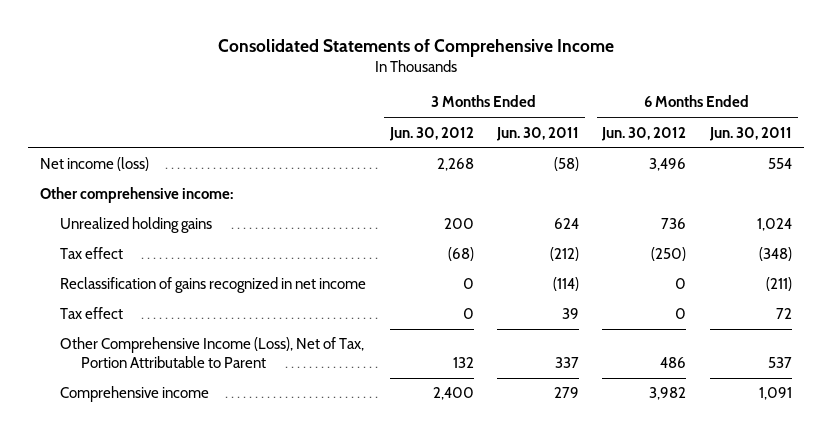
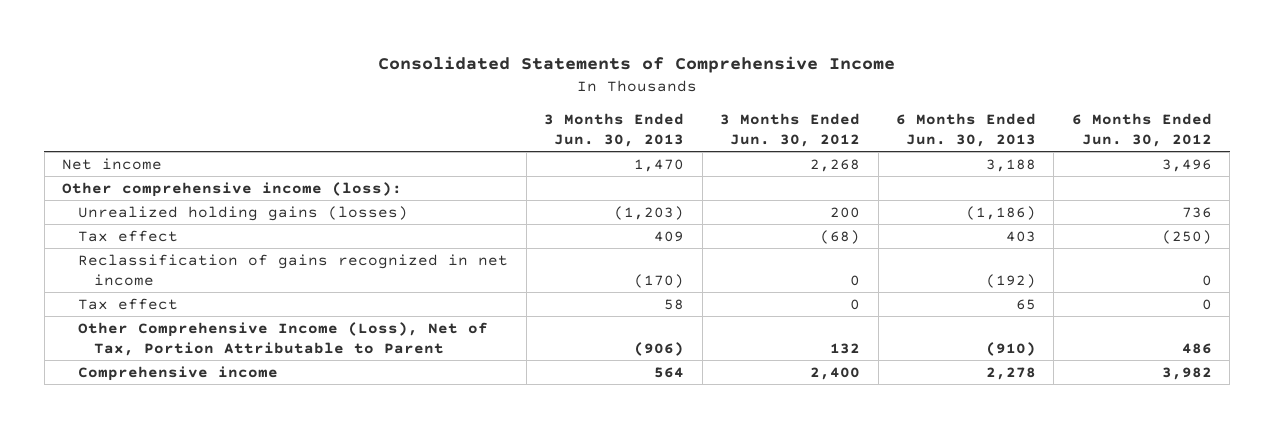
[496,126,580,141] Jun. 30, 2011 -> none
[708,126,792,141] Jun. 30, 2011 -> none
none -> [544,112,685,147] 3 Months Ended Jun. 30, 2013
none -> [895,112,1036,147] 6 Months Ended Jun. 30, 2013
[39,157,149,172] Net income (loss) -> [62,157,163,170] Net income
[39,187,233,204] Other comprehensive income: -> [62,181,403,197] Other comprehensive income (loss):
[60,217,213,234] Unrealized holding gains -> [78,205,409,221] Unrealized holding gains (losses)

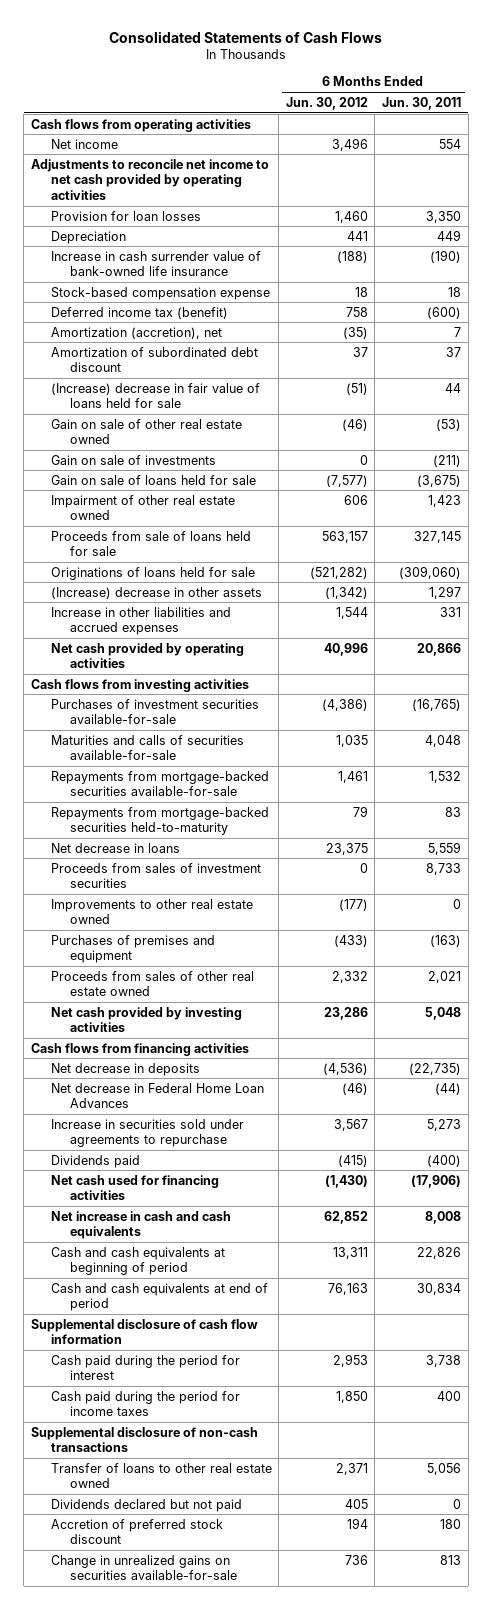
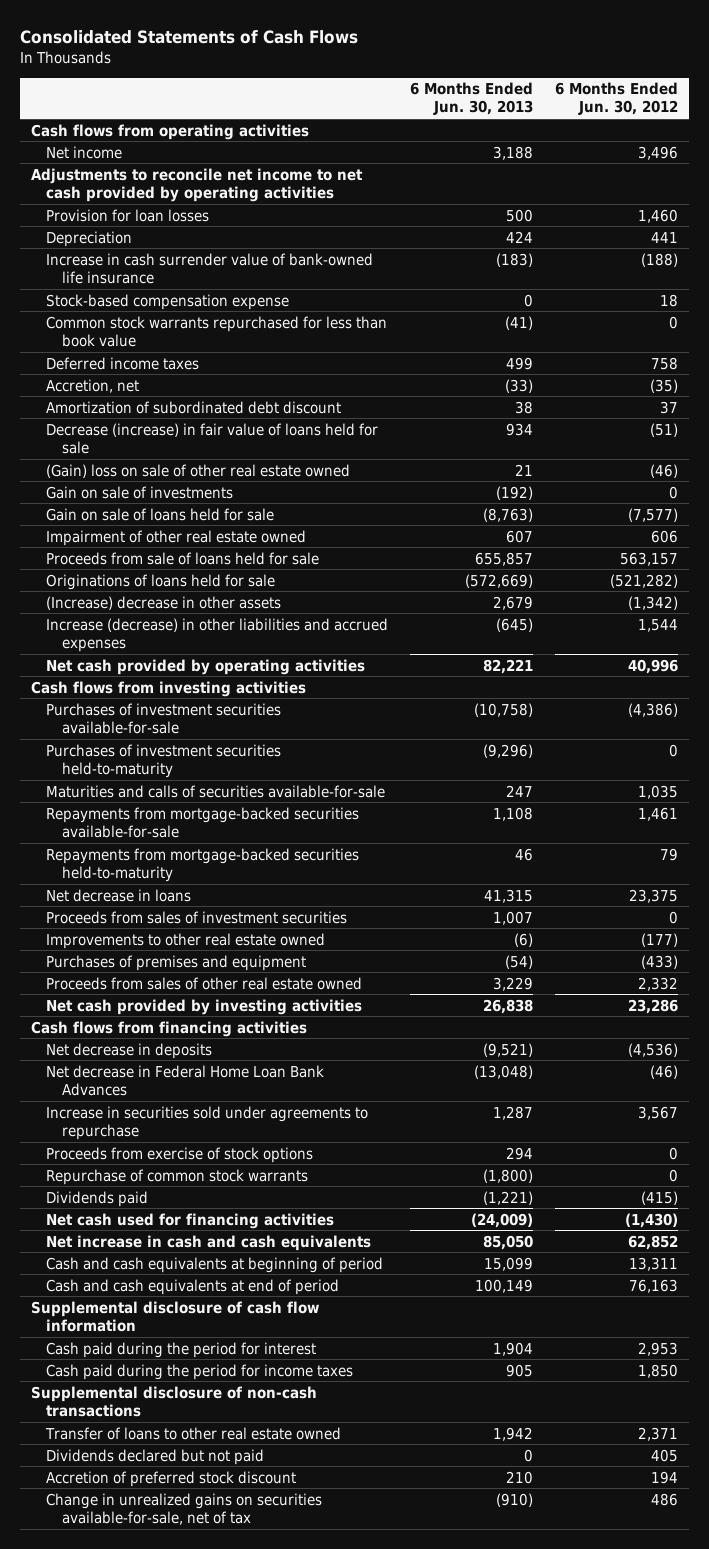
[382,96,462,110] Jun. 30, 2011 -> none
none -> [410,82,534,116] 6 Months Ended Jun. 30, 2013
none -> [46,315,388,347] Common stock warrants repurchased for less than book value
[50,306,228,319] Deferred income tax (benefit) -> [46,356,200,370] Deferred income taxes
[50,326,222,339] Amortization (accretion), net -> [46,378,140,393] Accretion, net
[50,382,260,409] (Increase) decrease in fair value of loans held for sale -> [46,422,379,454] Decrease (increase) in fair value of loans held for sale
[50,418,242,445] Gain on sale of other real estate owned -> [46,463,351,478] (Gain) loss on sale of other real estate owned
[50,606,231,636] Increase in other liabilities and accrued expenses -> [46,617,389,652] Increase (decrease) in other liabilities and accrued expenses
none -> [46,743,282,778] Purchases of investment securities held-to-maturity
[50,1082,264,1109] Net decrease in Federal Home Loan Advances -> [46,1064,325,1096] Net decrease in Federal Home Loan Bank Advances
none -> [46,1146,314,1163] Proceeds from exercise of stock options
none -> [46,1168,309,1185] Repurchase of common stock warrants
[50,1554,238,1581] Change in unrealized gains on securities available-for-sale -> [46,1492,323,1525] Change in unrealized gains on securities available-for-sale, net of tax
[344,1554,368,1565] 736 -> [651,1492,679,1506] 486

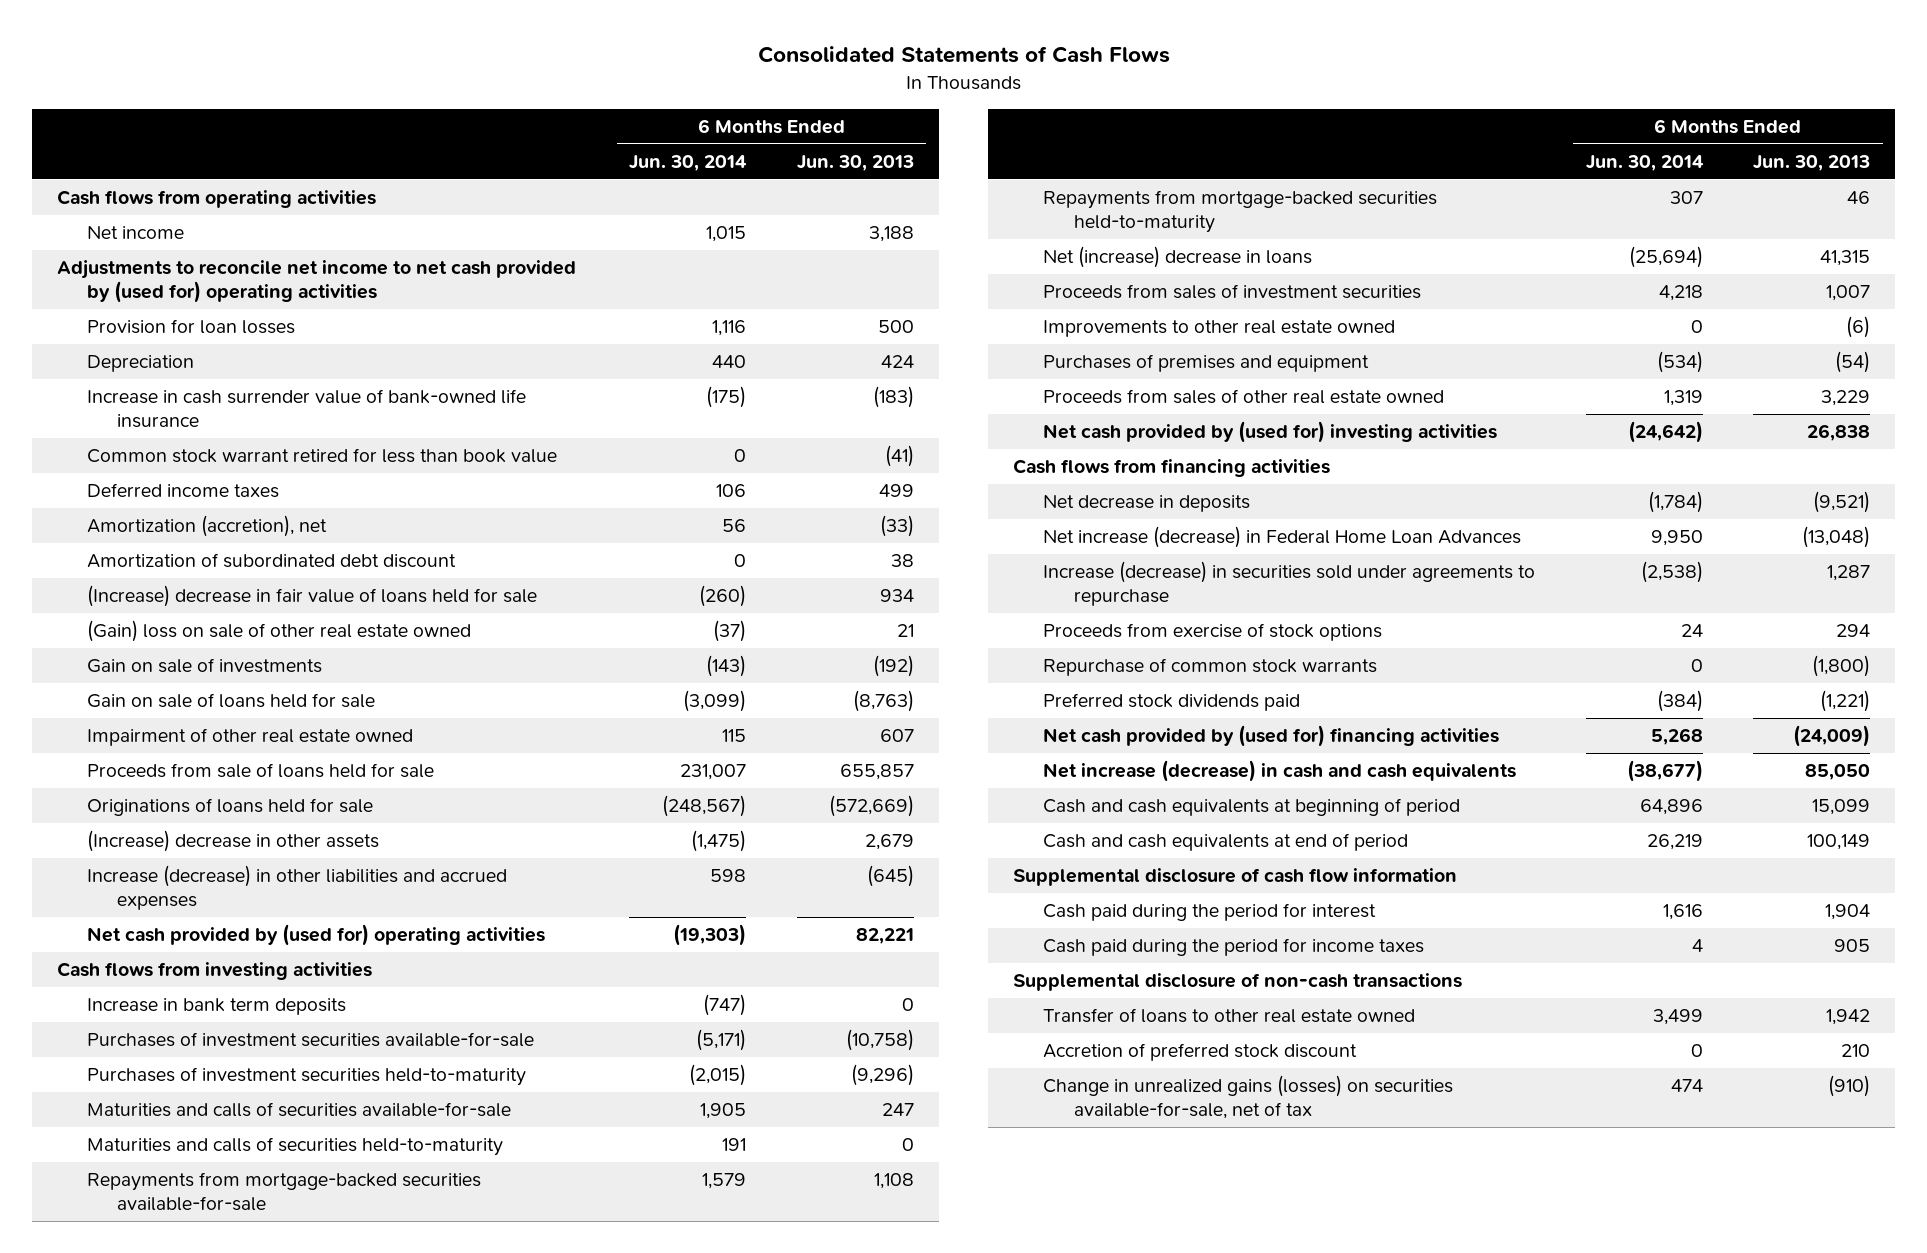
[555,82,679,116] 6 Months Ended Jun. 30, 2012 -> none
none -> [629,155,748,172] Jun. 30, 2014
[30,167,363,202] Adjustments to reconcile net income to net cash provided by operating activities -> [56,260,576,304] Adjustments to reconcile net income to net cash provided by (used for) operating activities
[46,293,290,310] Stock-based compensation expense -> none
[46,315,388,347] Common stock warrants repurchased for less than book value -> [86,448,557,464] Common stock warrant retired for less than book value
[46,378,140,393] Accretion, net -> [86,515,327,538] Amortization (accretion), net
[46,422,379,454] Decrease (increase) in fair value of loans held for sale -> [86,585,537,608] (Increase) decrease in fair value of loans held for sale
[46,658,366,675] Net cash provided by operating activities -> [86,924,545,947] Net cash provided by (used for) operating activities
none -> [86,998,346,1016] Increase in bank term deposits
none -> [86,1137,503,1157] Maturities and calls of securities held-to-maturity
[46,888,192,902] Net decrease in loans -> [1043,246,1313,269] Net (increase) decrease in loans
[46,998,363,1015] Net cash provided by investing activities -> [1043,421,1498,444] Net cash provided by (used for) investing activities
[46,1064,325,1096] Net decrease in Federal Home Loan Bank Advances -> [1043,526,1522,549] Net increase (decrease) in Federal Home Loan Advances
[46,1105,369,1140] Increase in securities sold under agreements to repurchase -> [1043,561,1536,607] Increase (decrease) in securities sold under agreements to repurchase
[46,1190,149,1207] Dividends paid -> [1043,693,1301,712] Preferred stock dividends paid
[46,1212,335,1229] Net cash used for financing activities -> [1043,725,1500,748] Net cash provided by (used for) financing activities
[46,1234,372,1251] Net increase in cash and cash equivalents -> [1043,760,1517,783] Net increase (decrease) in cash and cash equivalents
[46,1448,265,1465] Dividends declared but not paid -> none
[46,1492,323,1525] Change in unrealized gains on securities available-for-sale, net of tax -> [1043,1075,1454,1120] Change in unrealized gains (losses) on securities available-for-sale, net of tax

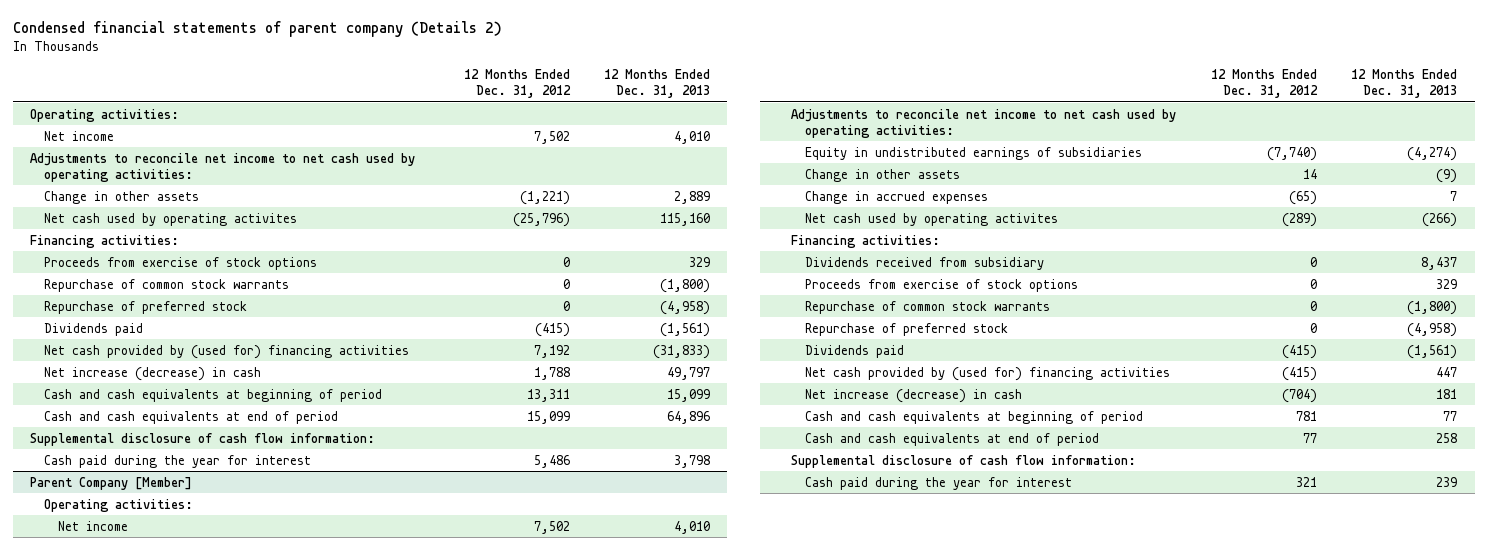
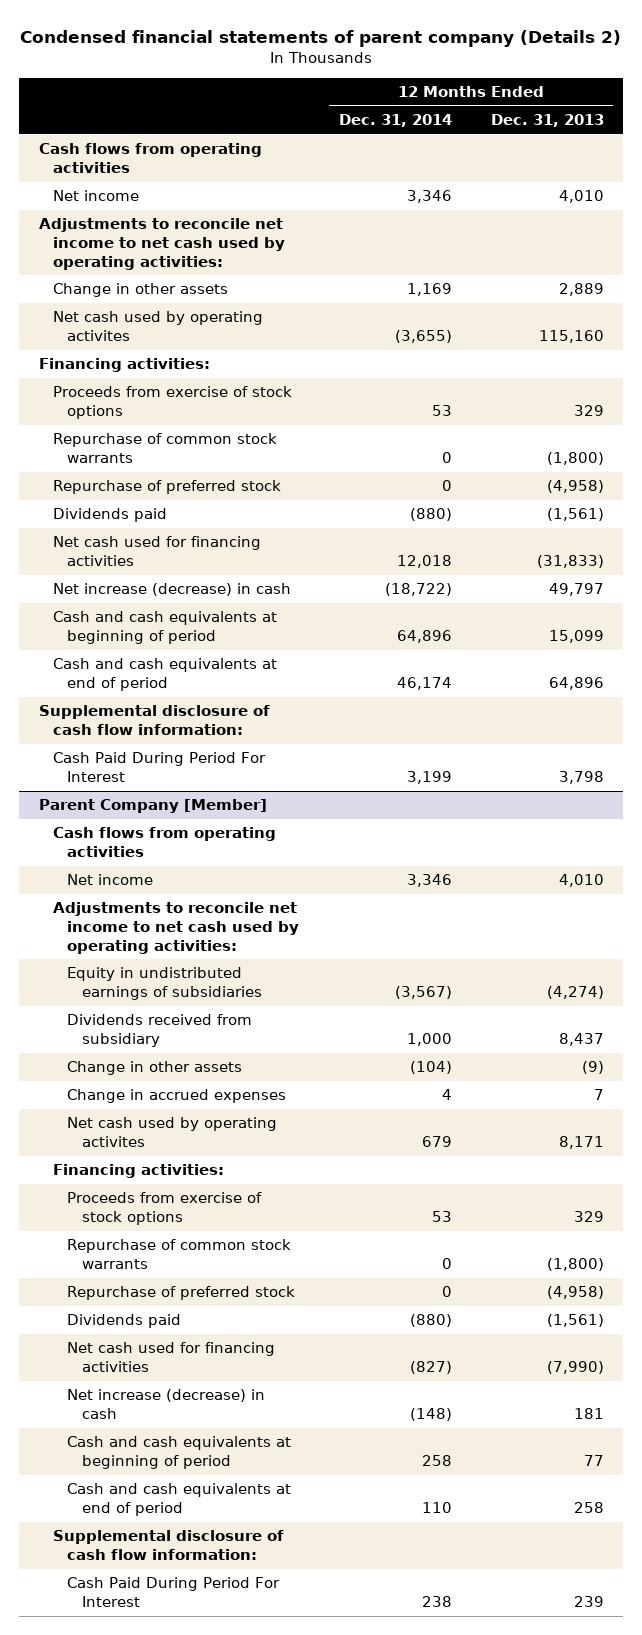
[463,69,571,99] 12 Months Ended Dec. 31, 2012 -> none
none -> [338,114,452,128] Dec. 31, 2014
[30,108,180,122] Operating activities: -> [38,143,262,174] Cash flows from operating activities
[43,344,409,359] Net cash provided by (used for) financing activities -> [53,536,262,567] Net cash used for financing activities
[43,454,311,468] Cash paid during the year for interest -> [53,752,267,783] Cash Paid During Period For Interest
[43,498,193,512] Operating activities: -> [53,827,277,858] Cash flows from operating activities
[805,256,1045,270] Dividends received from subsidiary -> [67,1014,253,1048] Dividends received from subsidiary
[1422,212,1458,227] (266) -> [558,1136,604,1150] 8,171
[805,366,1171,381] Net cash provided by (used for) financing activities -> [67,1342,276,1373] Net cash used for financing activities
[1436,366,1458,377] 447 -> [546,1361,604,1375] (7,990)
[805,476,1073,490] Cash paid during the year for interest -> [67,1577,281,1608] Cash Paid During Period For Interest

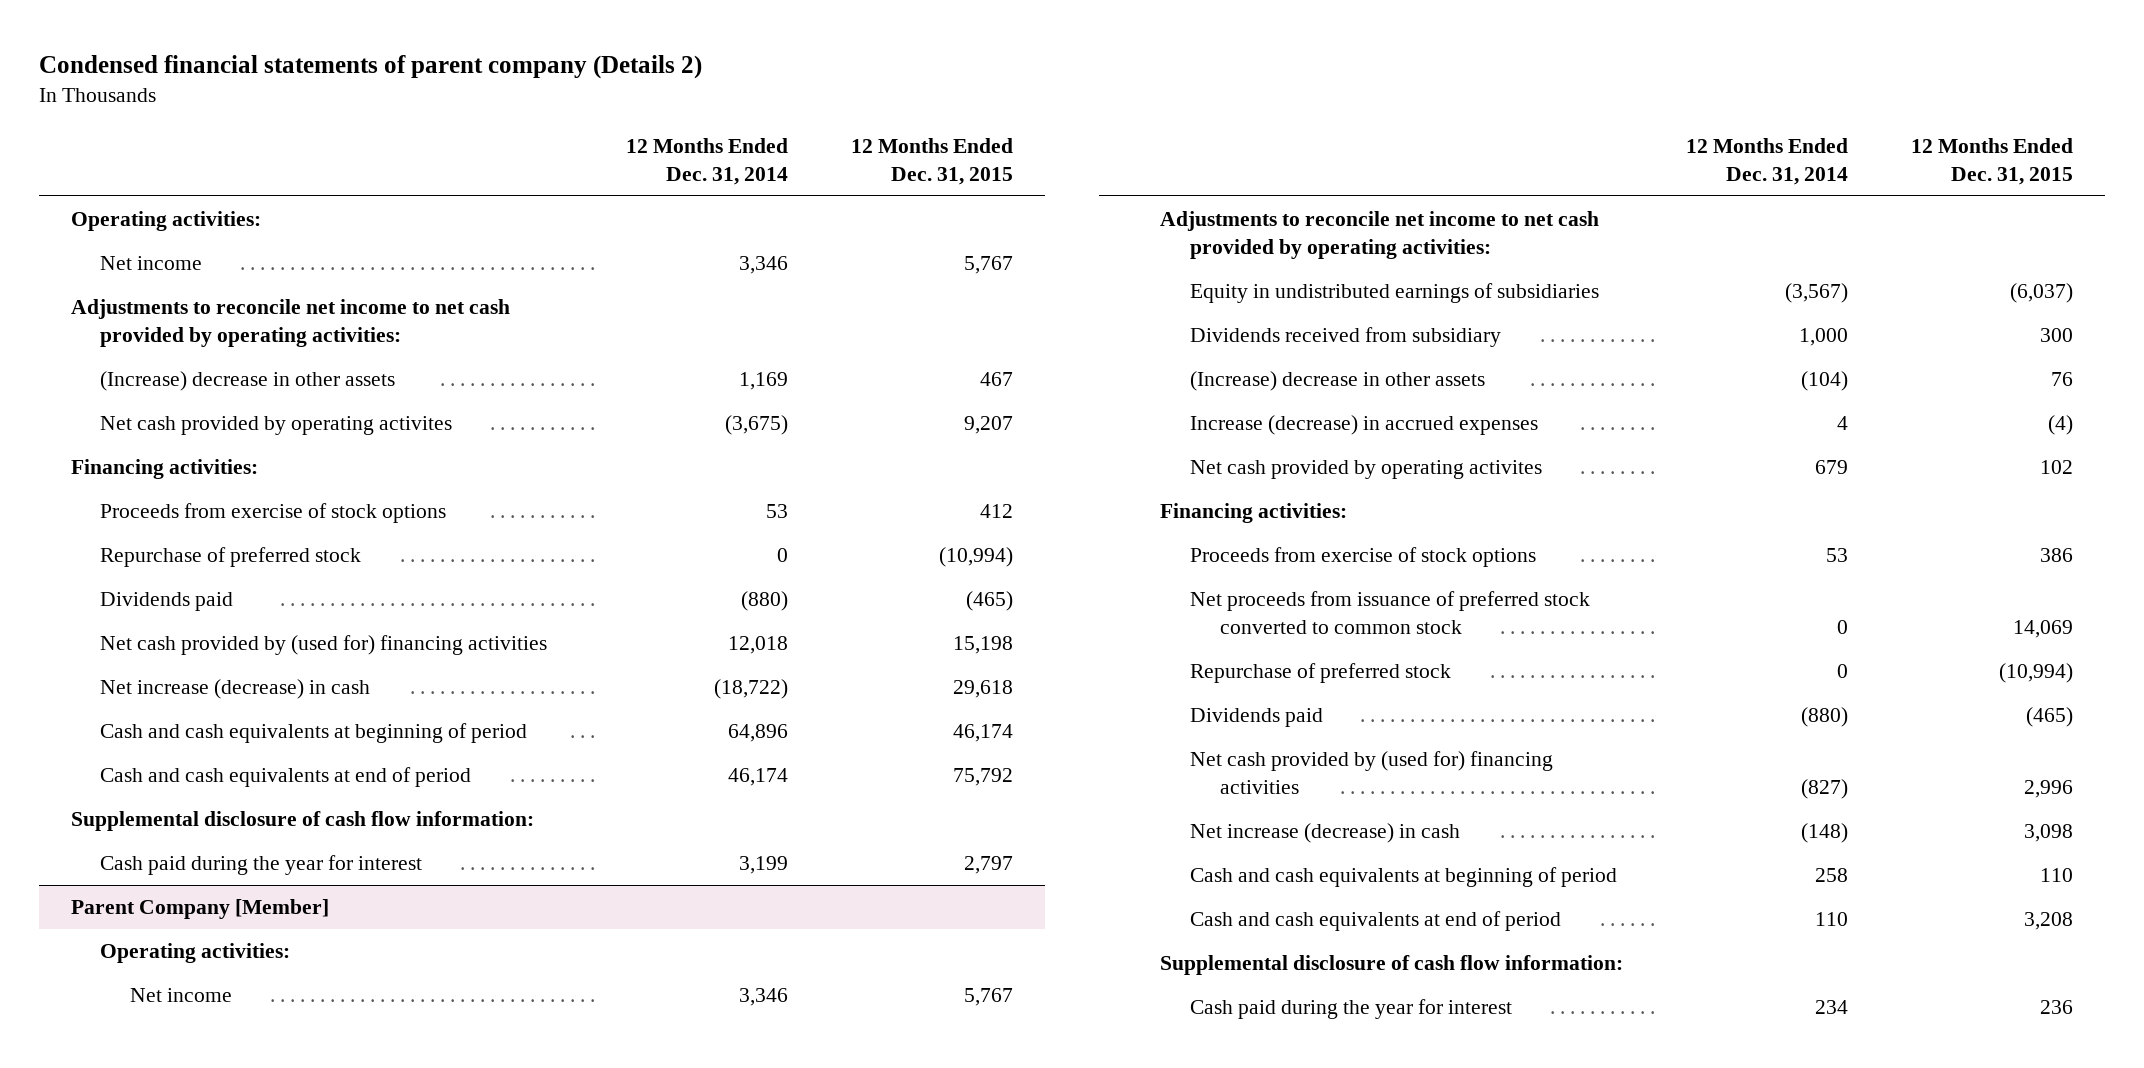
[490,114,604,128] Dec. 31, 2013 -> none
none -> [851,137,1014,185] 12 Months Ended Dec. 31, 2015
[38,143,262,174] Cash flows from operating activities -> [70,211,261,232] Operating activities:
[38,218,286,270] Adjustments to reconcile net income to net cash used by operating activities: -> [70,299,510,347] Adjustments to reconcile net income to net cash provided by operating activities:
[53,283,229,298] Change in other assets -> [100,371,396,392] (Increase) decrease in other assets
[53,311,264,342] Net cash used by operating activites -> [100,416,453,436] Net cash provided by operating activites
[394,330,452,344] (3,655) -> [725,415,789,436] (3,675)
[53,433,278,464] Repurchase of common stock warrants -> none
[53,536,262,567] Net cash used for financing activities -> [100,635,548,656] Net cash provided by (used for) financing activities
[53,752,267,783] Cash Paid During Period For Interest -> [100,855,423,876] Cash paid during the year for interest
[53,827,277,858] Cash flows from operating activities -> [100,943,291,964] Operating activities:
[53,902,300,954] Adjustments to reconcile net income to net cash used by operating activities: -> [1160,211,1600,259] Adjustments to reconcile net income to net cash provided by operating activities:
[67,1061,243,1076] Change in other assets -> [1190,371,1486,392] (Increase) decrease in other assets
[67,1089,287,1104] Change in accrued expenses -> [1190,415,1539,436] Increase (decrease) in accrued expenses
[67,1117,278,1148] Net cash used by operating activites -> [1190,460,1543,480] Net cash provided by operating activites
[67,1239,292,1270] Repurchase of common stock warrants -> [1190,591,1591,634] Net proceeds from issuance of preferred stock converted to common stock
[67,1342,276,1373] Net cash used for financing activities -> [1190,751,1554,794] Net cash provided by (used for) financing activities
[67,1577,281,1608] Cash Paid During Period For Interest -> [1190,999,1513,1020] Cash paid during the year for interest
[421,1596,452,1608] 238 -> [1815,1000,1849,1015] 234

